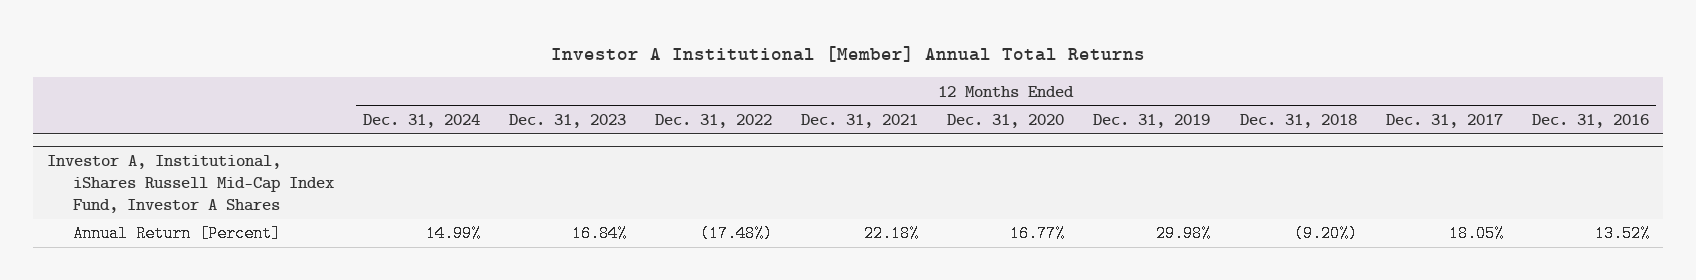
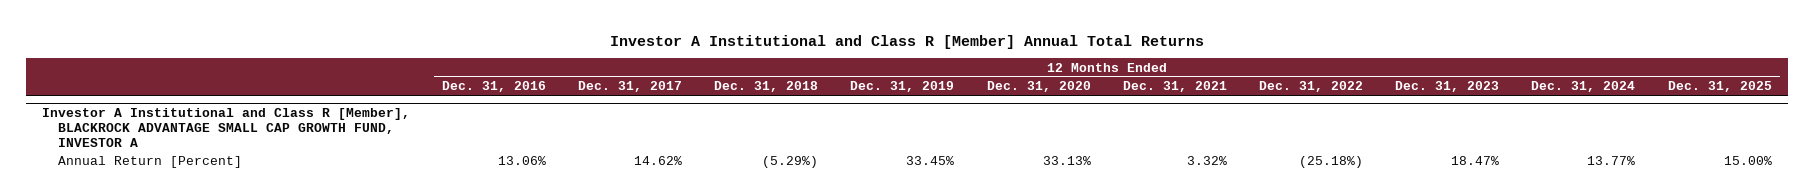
[551,45,1146,62] Investor A Institutional [Member] Annual Total Returns -> [609,34,1204,49] Investor A Institutional and Class R [Member] Annual Total Returns
none -> [1667,81,1772,93] Dec. 31, 2025
[47,154,334,214] Investor A, Institutional, iShares Russell Mid-Cap Index Fund, Investor A Shares -> none
none -> [41,107,410,148] Investor A Institutional and Class R [Member], BLACKROCK ADVANTAGE SMALL CAP GROWTH FUND, INVESTOR A
[426,225,482,243] 14.99% -> [1587,156,1636,166] 13.77%
[572,225,628,243] 16.84% -> [1451,156,1500,166] 18.47%
[700,225,774,243] (17.48%) -> [1299,156,1364,169] (25.18%)
[864,225,920,243] 22.18% -> [1186,156,1227,166] 3.32%
[1010,225,1066,243] 16.77% -> [1042,156,1091,166] 33.13%
[1156,225,1212,243] 29.98% -> [906,156,955,166] 33.45%
[1293,225,1358,243] (9.20%) -> [762,156,819,169] (5.29%)
[1448,225,1504,243] 18.05% -> [634,156,683,166] 14.62%
[1594,225,1650,243] 13.52% -> [497,156,546,166] 13.06%

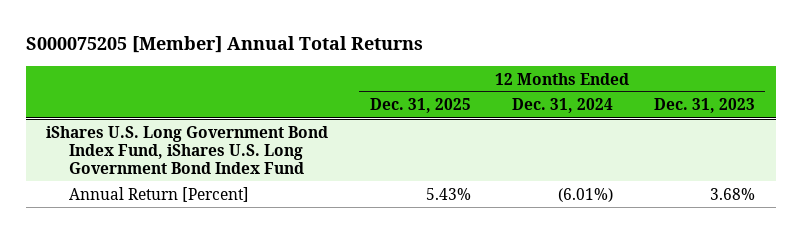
[609,34,1204,49] Investor A Institutional and Class R [Member] Annual Total Returns -> [25,36,423,54] S000075205 [Member] Annual Total Returns
[441,81,546,93] Dec. 31, 2016 -> none
[578,81,683,93] Dec. 31, 2017 -> none
[714,81,819,93] Dec. 31, 2018 -> none
[850,81,955,93] Dec. 31, 2019 -> none
[986,81,1091,93] Dec. 31, 2020 -> none
[1122,81,1227,93] Dec. 31, 2021 -> none
[1259,81,1364,93] Dec. 31, 2022 -> none
[41,107,410,148] Investor A Institutional and Class R [Member], BLACKROCK ADVANTAGE SMALL CAP GROWTH FUND, INVESTOR A -> none
none -> [46,125,329,174] iShares U.S. Long Government Bond Index Fund, iShares U.S. Long Government Bond Index Fund
[1451,156,1500,166] 18.47% -> [710,187,756,200] 3.68%
[1587,156,1636,166] 13.77% -> [557,187,613,202] (6.01%)
[1723,156,1772,166] 15.00% -> [425,187,471,200] 5.43%

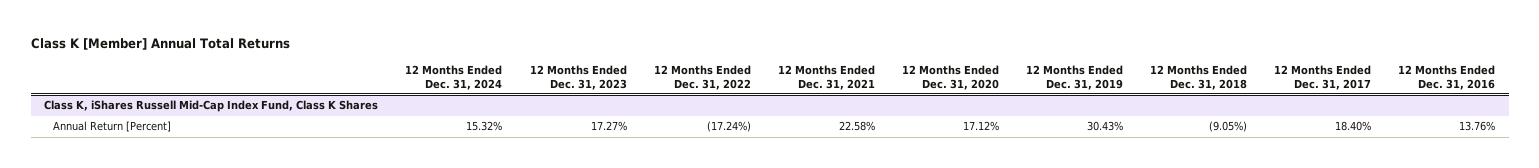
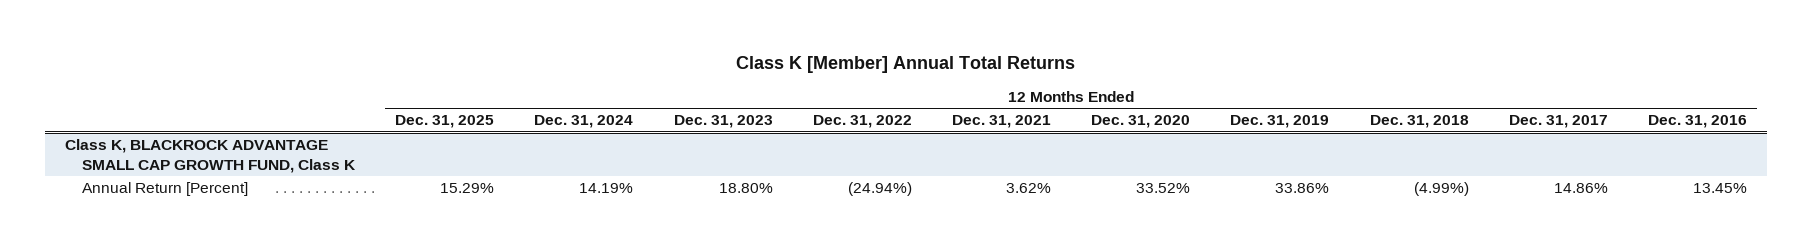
none -> [395,115,495,129] Dec. 31, 2025
[44,100,379,113] Class K, iShares Russell Mid-Cap Index Fund, Class K Shares -> none
none -> [64,139,356,173] Class K, BLACKROCK ADVANTAGE SMALL CAP GROWTH FUND, Class K
[466,121,503,132] 15.32% -> [579,183,634,194] 14.19%
[590,121,627,132] 17.27% -> [718,183,773,194] 18.80%
[706,121,751,133] (17.24%) -> [847,182,912,197] (24.94%)
[838,121,875,132] 22.58% -> [1005,183,1051,194] 3.62%
[962,121,999,132] 17.12% -> [1136,183,1191,194] 33.52%
[1086,121,1123,132] 30.43% -> [1275,183,1330,194] 33.86%
[1208,121,1247,133] (9.05%) -> [1413,182,1469,197] (4.99%)
[1334,121,1371,132] 18.40% -> [1553,183,1608,194] 14.86%
[1459,121,1496,132] 13.76% -> [1693,183,1748,194] 13.45%

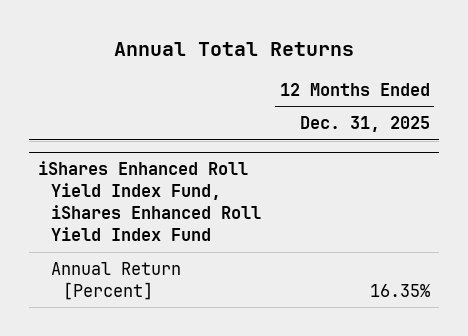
[735,55,1075,73] Class K [Member] Annual Total Returns -> [113,41,354,56] Annual Total Returns
[534,115,634,129] Dec. 31, 2024 -> none
[673,115,773,129] Dec. 31, 2023 -> none
[812,115,912,129] Dec. 31, 2022 -> none
[951,115,1051,129] Dec. 31, 2021 -> none
[1091,115,1191,129] Dec. 31, 2020 -> none
[1230,115,1330,129] Dec. 31, 2019 -> none
[1369,115,1469,129] Dec. 31, 2018 -> none
[1508,115,1608,129] Dec. 31, 2017 -> none
[1648,115,1748,129] Dec. 31, 2016 -> none
[64,139,356,173] Class K, BLACKROCK ADVANTAGE SMALL CAP GROWTH FUND, Class K -> none
none -> [38,161,261,242] iShares Enhanced Roll Yield Index Fund, iShares Enhanced Roll Yield Index Fund
[440,183,495,194] 15.29% -> [369,284,430,298] 16.35%

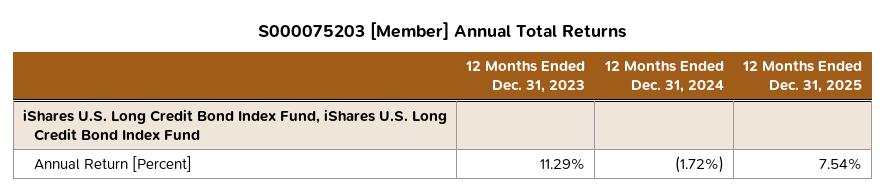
[113,41,354,56] Annual Total Returns -> [258,21,627,40] S000075203 [Member] Annual Total Returns
none -> [465,60,586,94] 12 Months Ended Dec. 31, 2023
none -> [603,60,724,94] 12 Months Ended Dec. 31, 2024
[38,161,261,242] iShares Enhanced Roll Yield Index Fund, iShares Enhanced Roll Yield Index Fund -> none
none -> [22,108,447,141] iShares U.S. Long Credit Bond Index Fund, iShares U.S. Long Credit Bond Index Fund
[369,284,430,298] 16.35% -> [818,157,862,170] 7.54%

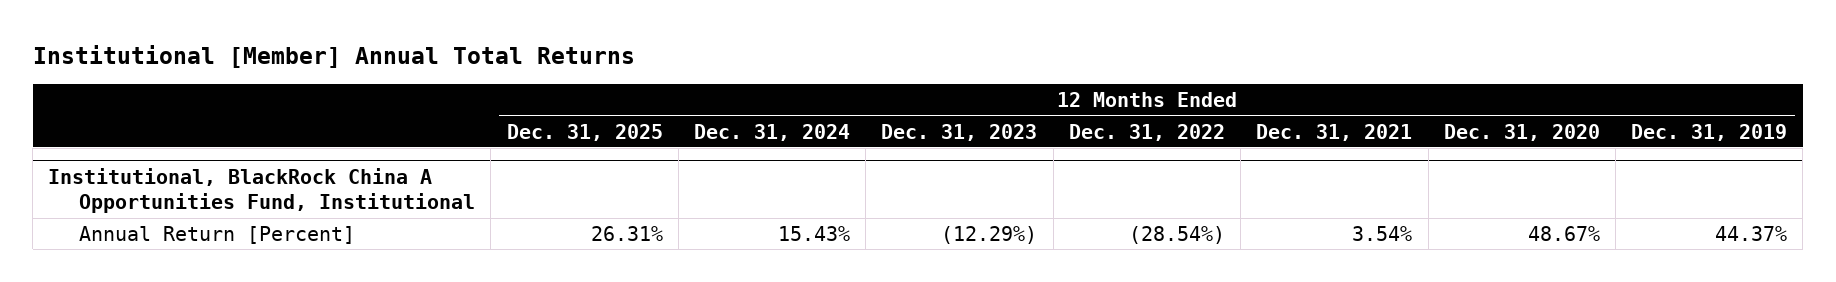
[258,21,627,40] S000075203 [Member] Annual Total Returns -> [32,45,635,69] Institutional [Member] Annual Total Returns
none -> [1068,123,1225,141] Dec. 31, 2022
none -> [1256,123,1413,141] Dec. 31, 2021
none -> [1443,123,1600,141] Dec. 31, 2020
none -> [1631,123,1788,141] Dec. 31, 2019
[22,108,447,141] iShares U.S. Long Credit Bond Index Fund, iShares U.S. Long Credit Bond Index Fund -> none
none -> [48,167,476,214] Institutional, BlackRock China A Opportunities Fund, Institutional
[540,157,586,170] 11.29% -> [941,226,1038,245] (12.29%)
[674,155,724,173] (1.72%) -> [777,226,850,242] 15.43%
[818,157,862,170] 7.54% -> [590,226,663,242] 26.31%

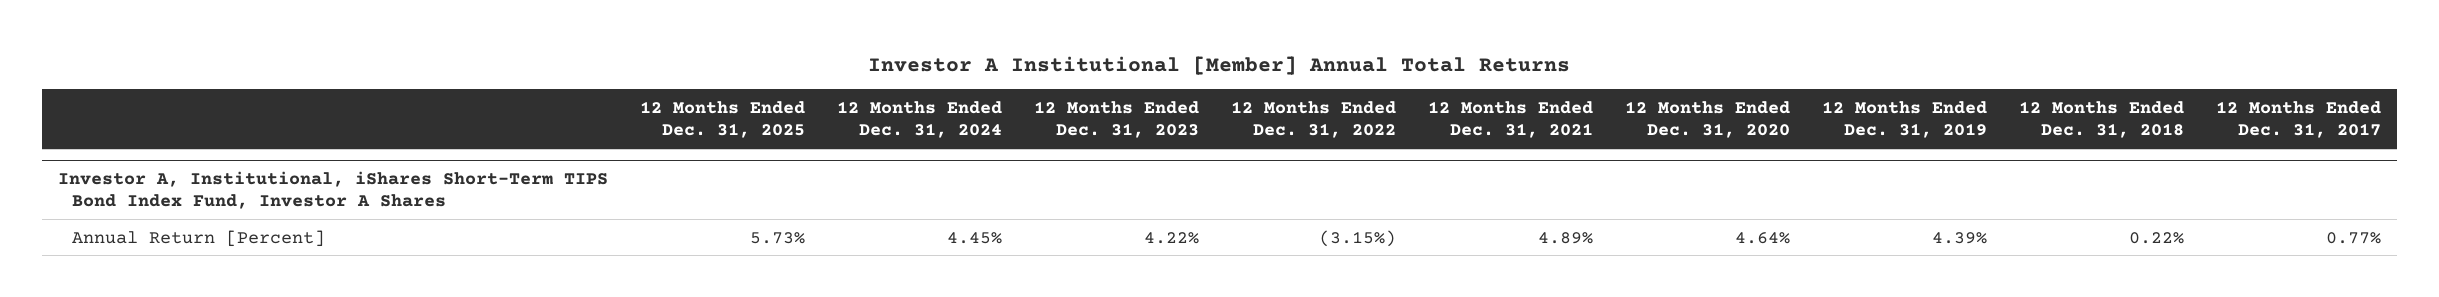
[32,45,635,69] Institutional [Member] Annual Total Returns -> [868,55,1571,75] Investor A Institutional [Member] Annual Total Returns
none -> [2018,101,2184,139] 12 Months Ended Dec. 31, 2018
none -> [2215,101,2381,139] 12 Months Ended Dec. 31, 2017
[48,167,476,214] Institutional, BlackRock China A Opportunities Fund, Institutional -> none
none -> [57,170,608,210] Investor A, Institutional, iShares Short-Term TIPS Bond Index Fund, Investor A Shares
[590,226,663,242] 26.31% -> [749,231,805,244] 5.73%
[777,226,850,242] 15.43% -> [946,231,1002,244] 4.45%
[941,226,1038,245] (12.29%) -> [1143,231,1199,244] 4.22%
[1128,226,1225,245] (28.54%) -> [1318,229,1396,247] (3.15%)
[1352,226,1413,242] 3.54% -> [1537,231,1593,244] 4.89%
[1527,226,1600,242] 48.67% -> [1734,231,1790,244] 4.64%
[1715,226,1788,242] 44.37% -> [1931,231,1987,244] 4.39%

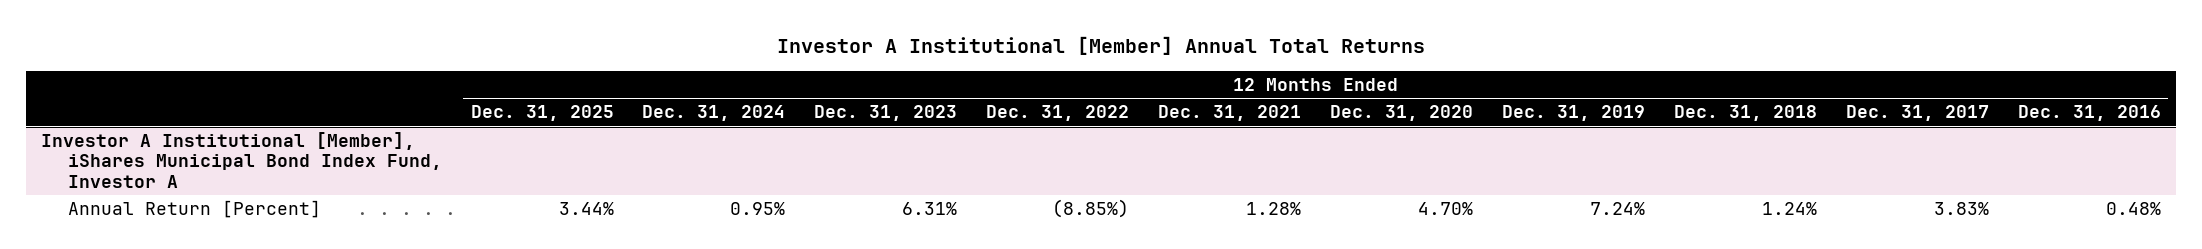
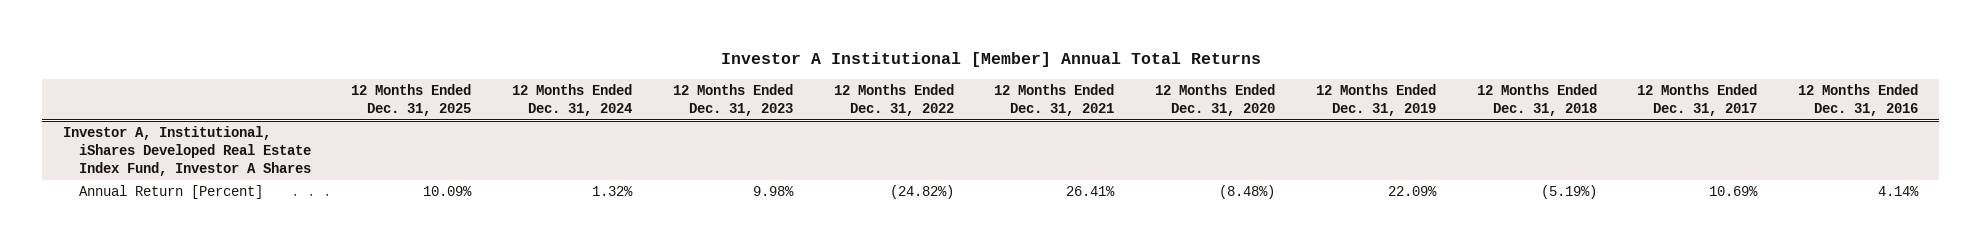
[40,132,442,188] Investor A Institutional [Member], iShares Municipal Bond Index Fund, Investor A -> none
none -> [62,126,311,176] Investor A, Institutional, iShares Developed Real Estate Index Fund, Investor A Shares
[558,202,614,216] 3.44% -> [423,186,473,197] 10.09%
[730,202,786,216] 0.95% -> [592,186,634,197] 1.32%
[902,202,958,216] 6.31% -> [752,186,794,197] 9.98%
[1052,199,1130,219] (8.85%) -> [889,185,954,200] (24.82%)
[1246,202,1302,216] 1.28% -> [1066,186,1116,197] 26.41%
[1418,202,1474,216] 4.70% -> [1219,185,1276,200] (8.48%)
[1590,202,1646,216] 7.24% -> [1387,186,1437,197] 22.09%
[1762,202,1818,216] 1.24% -> [1540,185,1597,200] (5.19%)
[1934,202,1990,216] 3.83% -> [1709,186,1759,197] 10.69%
[2106,202,2162,216] 0.48% -> [1878,186,1920,197] 4.14%

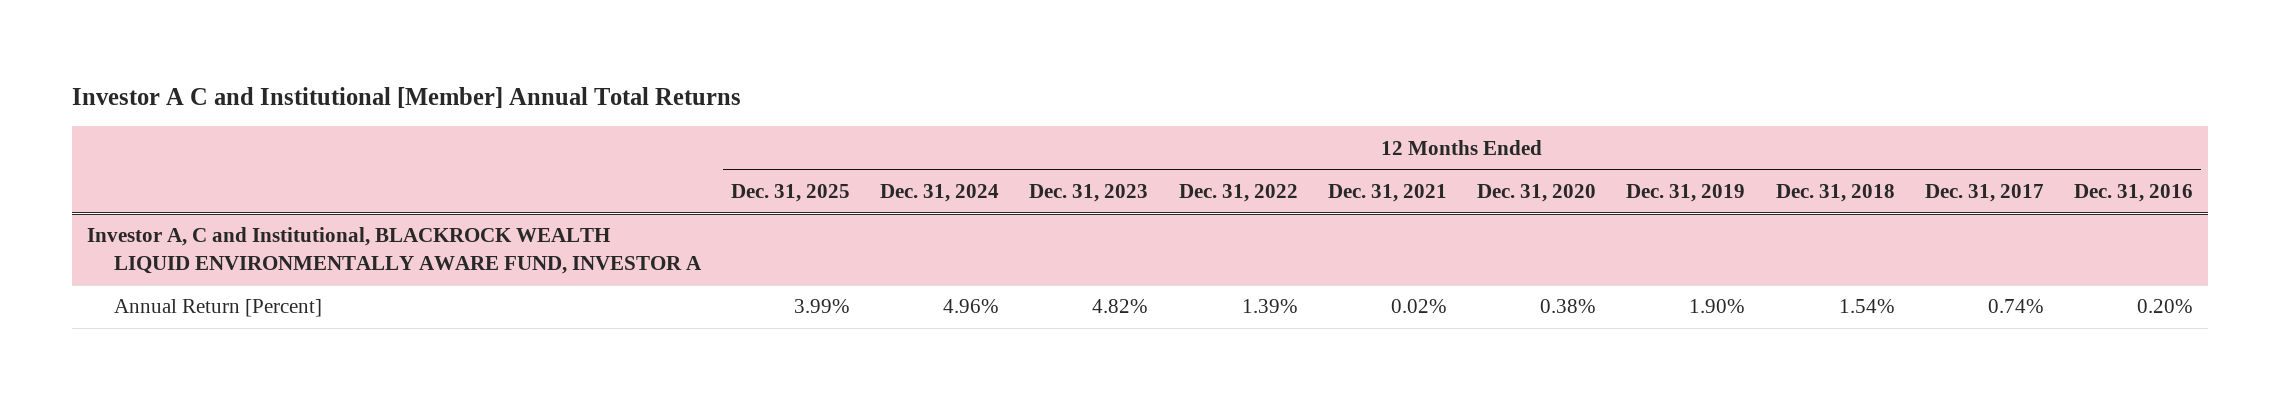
[720,52,1261,68] Investor A Institutional [Member] Annual Total Returns -> [72,87,742,109] Investor A C and Institutional [Member] Annual Total Returns
[62,126,311,176] Investor A, Institutional, iShares Developed Real Estate Index Fund, Investor A Shares -> none
none -> [87,227,702,274] Investor A, C and Institutional, BLACKROCK WEALTH LIQUID ENVIRONMENTALLY AWARE FUND, INVESTOR A
[423,186,473,197] 10.09% -> [793,299,850,314] 3.99%
[592,186,634,197] 1.32% -> [943,299,1000,314] 4.96%
[752,186,794,197] 9.98% -> [1092,299,1149,314] 4.82%
[889,185,954,200] (24.82%) -> [1241,299,1298,314] 1.39%
[1066,186,1116,197] 26.41% -> [1390,299,1447,314] 0.02%
[1219,185,1276,200] (8.48%) -> [1540,299,1597,314] 0.38%
[1387,186,1437,197] 22.09% -> [1689,299,1746,314] 1.90%
[1540,185,1597,200] (5.19%) -> [1838,299,1895,314] 1.54%
[1709,186,1759,197] 10.69% -> [1987,299,2044,314] 0.74%
[1878,186,1920,197] 4.14% -> [2137,299,2194,314] 0.20%

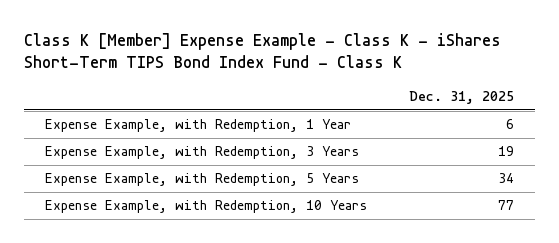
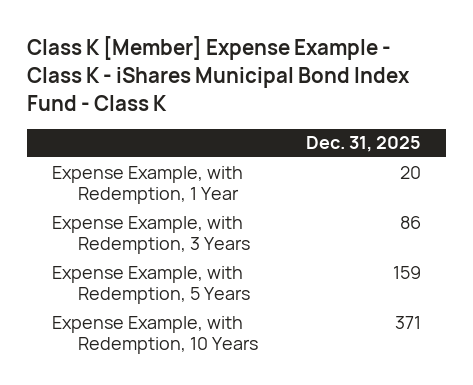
[24,33,502,69] Class K [Member] Expense Example - Class K - iShares Short-Term TIPS Bond Index Fund - Class K -> [27,36,411,111] Class K [Member] Expense Example - Class K - iShares Municipal Bond Index Fund - Class K
[505,119,514,130] 6 -> [400,165,422,179] 20
[497,146,514,157] 19 -> [400,215,422,229] 86
[497,173,514,184] 34 -> [393,265,422,279] 159
[497,200,514,211] 77 -> [395,315,422,329] 371

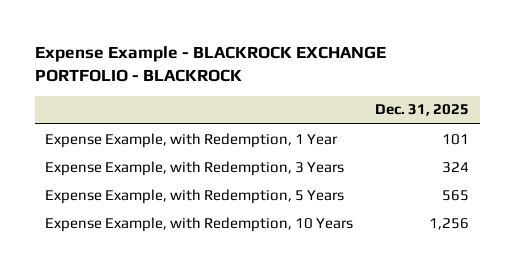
[27,36,411,111] Class K [Member] Expense Example - Class K - iShares Municipal Bond Index Fund - Class K -> [34,45,386,82] Expense Example - BLACKROCK EXCHANGE PORTFOLIO - BLACKROCK
[400,165,422,179] 20 -> [441,133,469,145] 101
[400,215,422,229] 86 -> [441,161,469,173] 324
[393,265,422,279] 159 -> [441,189,469,201] 565
[395,315,422,329] 371 -> [428,217,469,230] 1,256

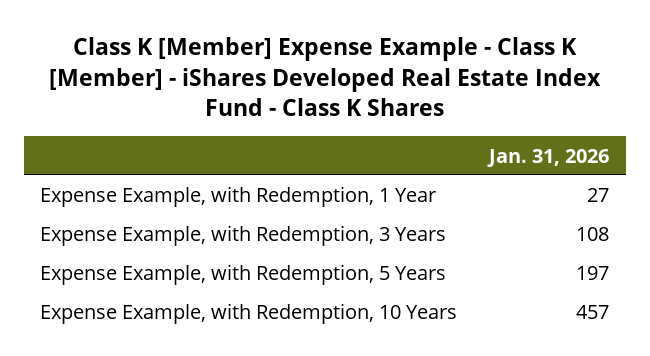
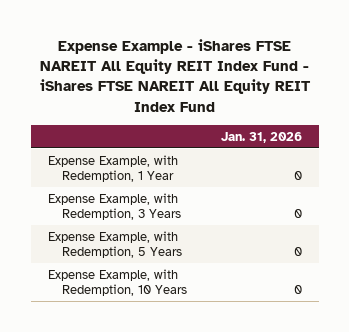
[48,37,601,117] Class K [Member] Expense Example - Class K [Member] - iShares Developed Real Estate Index Fund - Class K Shares -> [39,39,311,112] Expense Example - iShares FTSE NAREIT All Equity REIT Index Fund - iShares FTSE NAREIT All Equity REIT Index Fund
[587,188,610,203] 27 -> [293,171,302,181] 0
[576,227,610,242] 108 -> [293,209,302,219] 0
[576,266,610,281] 197 -> [293,247,302,257] 0
[576,305,610,320] 457 -> [293,285,302,295] 0

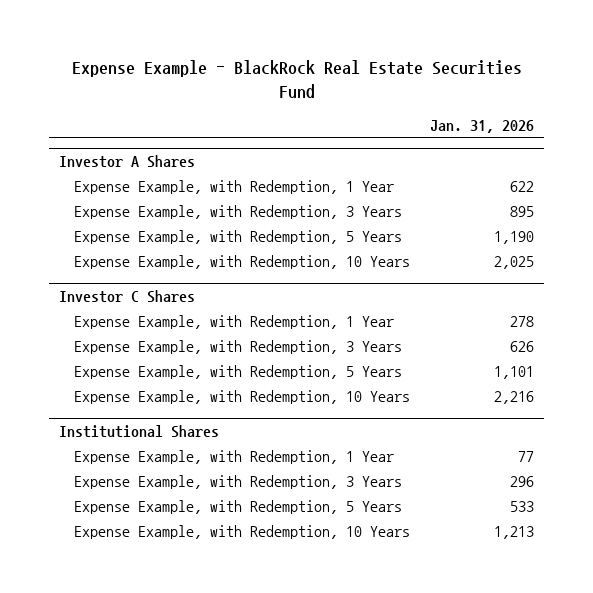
[39,39,311,112] Expense Example - iShares FTSE NAREIT All Equity REIT Index Fund - iShares FTSE NAREIT All Equity REIT Index Fund -> [71,60,522,99] Expense Example - BlackRock Real Estate Securities Fund
none -> [59,155,196,169] Investor A Shares
[293,171,302,181] 0 -> [509,181,534,193] 622
[293,209,302,219] 0 -> [509,206,534,218] 895
[293,247,302,257] 0 -> [493,231,534,245] 1,190
[293,285,302,295] 0 -> [493,256,534,270] 2,025
none -> [59,290,196,304] Investor C Shares
none -> [73,315,394,330] Expense Example, with Redemption, 1 Year
none -> [73,340,402,355] Expense Example, with Redemption, 3 Years
none -> [73,365,402,380] Expense Example, with Redemption, 5 Years
none -> [73,390,410,405] Expense Example, with Redemption, 10 Years
none -> [59,425,220,439] Institutional Shares
none -> [73,450,394,465] Expense Example, with Redemption, 1 Year
none -> [73,475,402,490] Expense Example, with Redemption, 3 Years
none -> [73,500,402,515] Expense Example, with Redemption, 5 Years
none -> [73,525,410,540] Expense Example, with Redemption, 10 Years

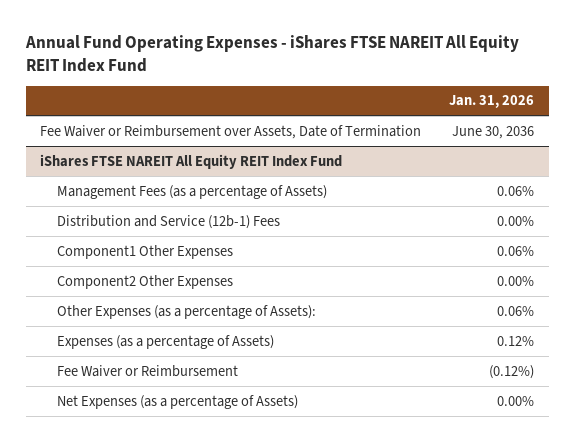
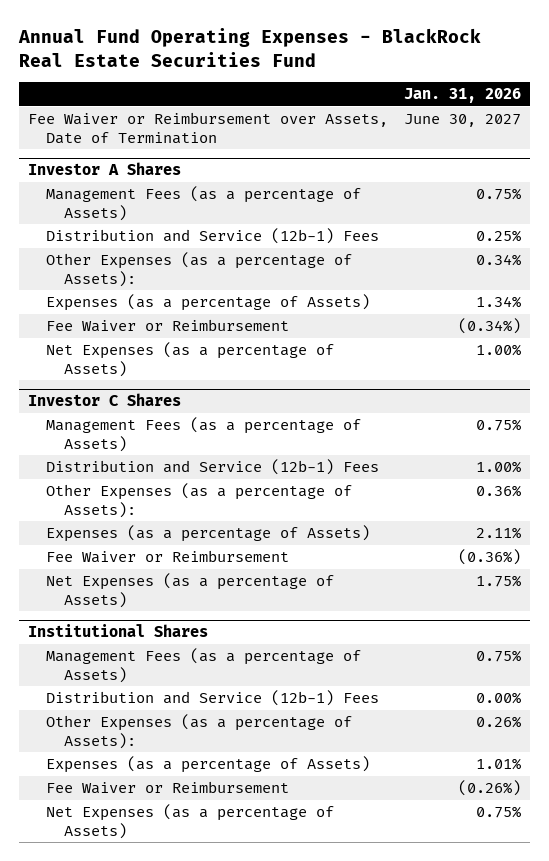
[24,35,519,72] Annual Fund Operating Expenses - iShares FTSE NAREIT All Equity REIT Index Fund -> [18,28,482,67] Annual Fund Operating Expenses - BlackRock Real Estate Securities Fund
[39,153,342,169] iShares FTSE NAREIT All Equity REIT Index Fund -> none
[452,125,535,139] June 30, 2036 -> [404,114,522,128] June 30, 2027
none -> [27,162,181,176] Investor A Shares
[497,185,535,196] 0.06% -> [476,188,522,201] 0.75%
none -> [46,228,380,245] Distribution and Service (12b-1) Fees
none -> [46,252,353,287] Other Expenses (as a percentage of Assets):
none -> [46,294,371,312] Expenses (as a percentage of Assets)
none -> [46,319,290,333] Fee Waiver or Reimbursement
none -> [46,342,335,377] Net Expenses (as a percentage of Assets)
none -> [27,393,181,407] Investor C Shares
none -> [46,417,362,452] Management Fees (as a percentage of Assets)
none -> [46,459,380,476] Distribution and Service (12b-1) Fees
none -> [46,483,353,518] Other Expenses (as a percentage of Assets):
none -> [46,525,371,543] Expenses (as a percentage of Assets)
none -> [46,550,290,564] Fee Waiver or Reimbursement
none -> [46,573,335,608] Net Expenses (as a percentage of Assets)
none -> [27,624,208,638] Institutional Shares
none -> [46,648,362,683] Management Fees (as a percentage of Assets)
[57,244,234,259] Component1 Other Expenses -> none
[57,274,234,289] Component2 Other Expenses -> none
[497,305,535,316] 0.06% -> [476,716,522,729] 0.26%
[497,335,535,346] 0.12% -> [476,758,522,771] 1.01%
[489,364,535,379] (0.12%) -> [458,780,522,797] (0.26%)
[497,395,535,406] 0.00% -> [476,806,522,819] 0.75%

